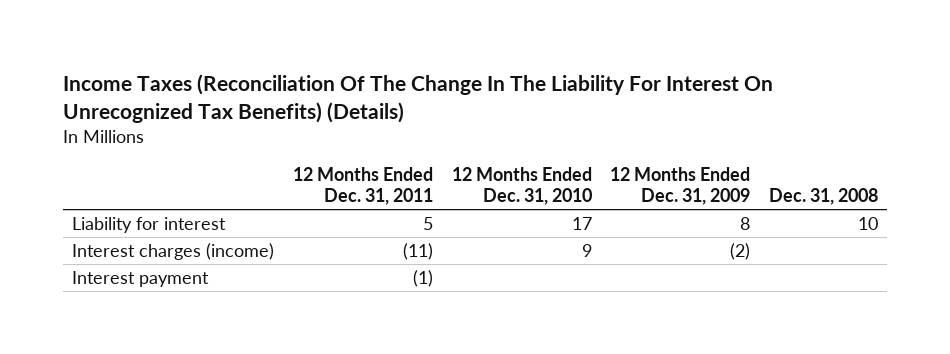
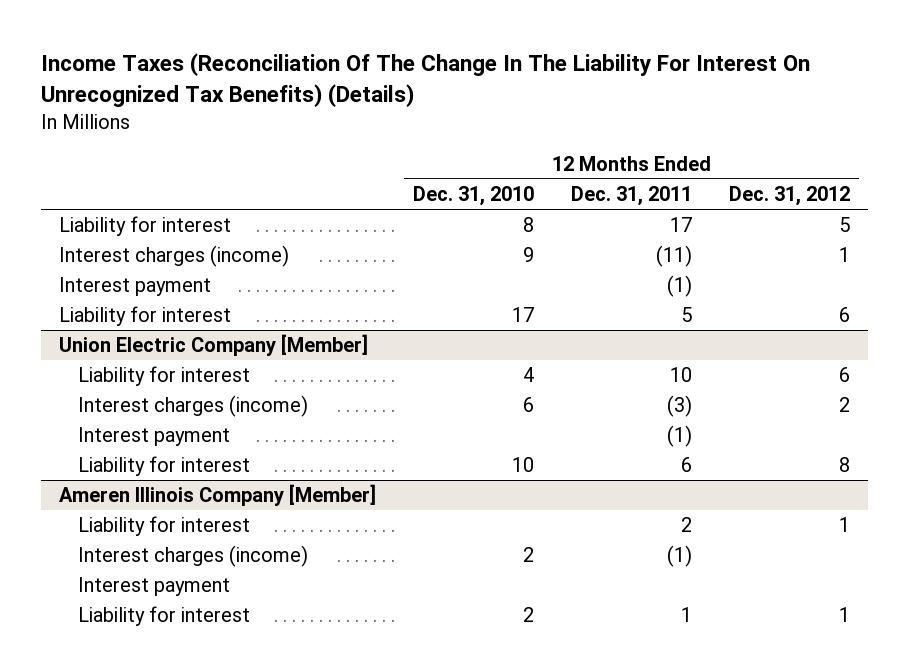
[610,167,751,206] 12 Months Ended Dec. 31, 2009 -> none
[768,188,878,206] Dec. 31, 2008 -> none
none -> [728,186,850,207] Dec. 31, 2012
none -> [59,216,232,237] Liability for interest
[72,216,227,233] Liability for interest -> [59,306,232,327] Liability for interest
none -> [59,334,369,357] Union Electric Company [Member]
none -> [77,366,250,387] Liability for interest
none -> [77,395,308,418] Interest charges (income)
none -> [77,427,230,447] Interest payment
none -> [77,456,250,477] Liability for interest
none -> [59,484,377,507] Ameren Illinois Company [Member]
none -> [77,516,250,537] Liability for interest
none -> [77,545,308,568] Interest charges (income)
none -> [77,577,230,597] Interest payment
none -> [77,606,250,627] Liability for interest

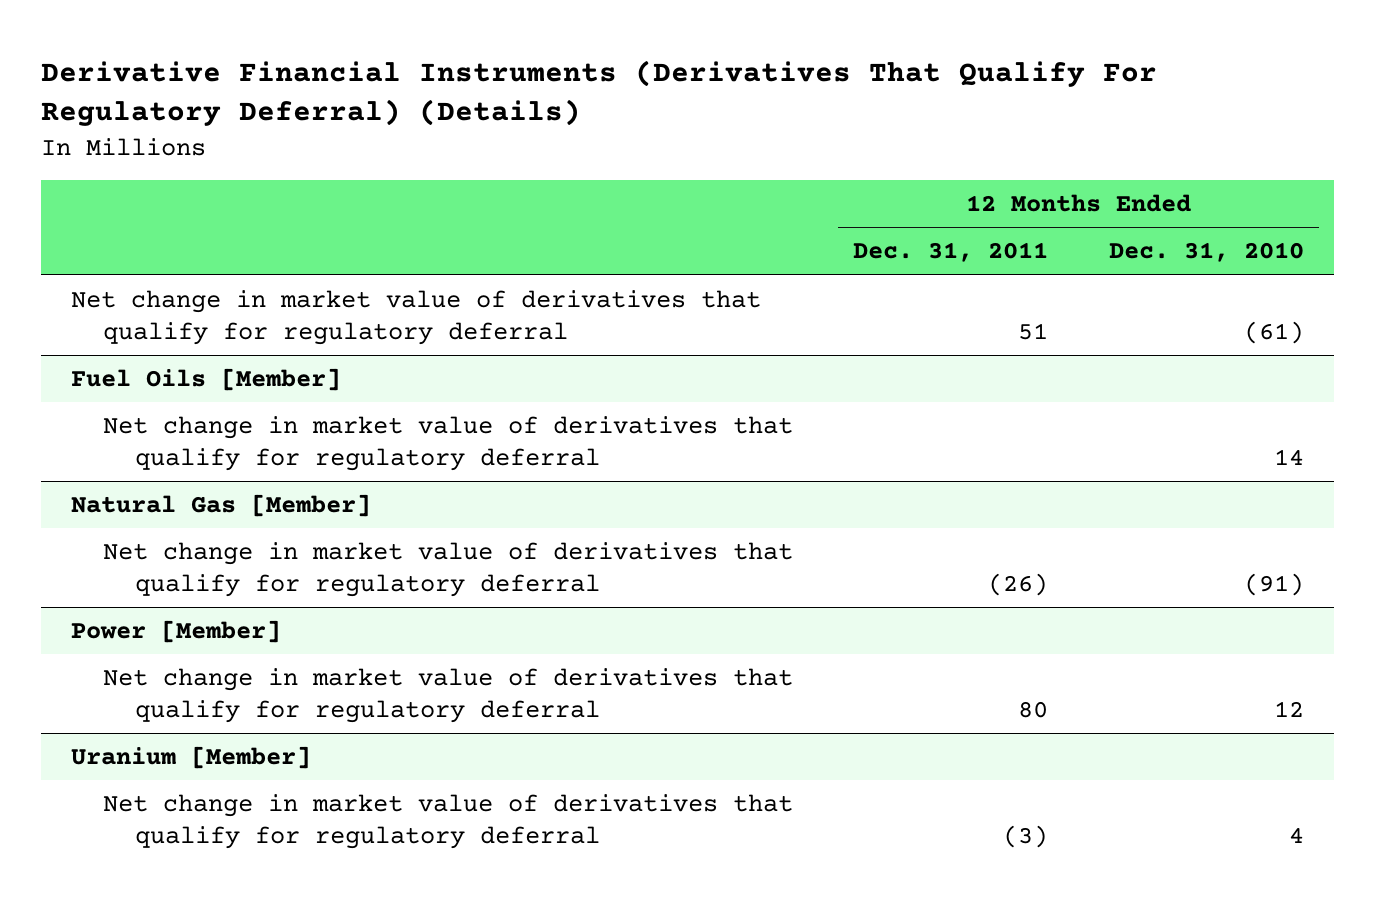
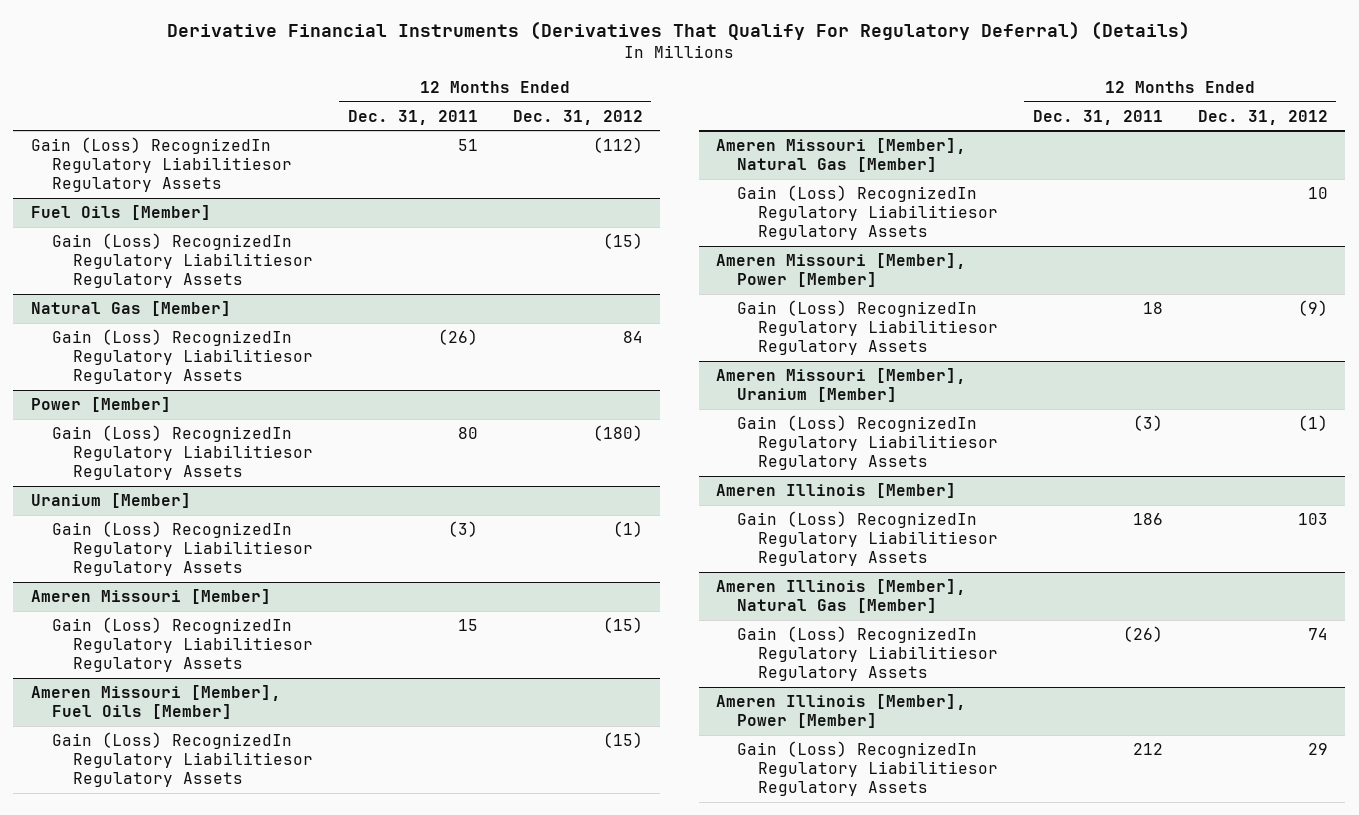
[1108,242,1304,263] Dec. 31, 2010 -> none
none -> [512,109,643,125] Dec. 31, 2012
[71,289,762,345] Net change in market value of derivatives that qualify for regulatory deferral -> [30,136,293,193] Gain (Loss) RecognizedIn Regulatory Liabilitiesor Regulatory Assets
[103,415,794,471] Net change in market value of derivatives that qualify for regulatory deferral -> [52,232,314,289] Gain (Loss) RecognizedIn Regulatory Liabilitiesor Regulatory Assets
[103,541,794,597] Net change in market value of derivatives that qualify for regulatory deferral -> [52,328,314,385] Gain (Loss) RecognizedIn Regulatory Liabilitiesor Regulatory Assets
[103,667,794,723] Net change in market value of derivatives that qualify for regulatory deferral -> [52,424,314,481] Gain (Loss) RecognizedIn Regulatory Liabilitiesor Regulatory Assets
[103,793,794,849] Net change in market value of derivatives that qualify for regulatory deferral -> [52,520,314,577] Gain (Loss) RecognizedIn Regulatory Liabilitiesor Regulatory Assets
none -> [30,588,271,604] Ameren Missouri [Member]
none -> [52,616,314,673] Gain (Loss) RecognizedIn Regulatory Liabilitiesor Regulatory Assets
none -> [30,684,281,720] Ameren Missouri [Member], Fuel Oils [Member]
none -> [52,731,314,788] Gain (Loss) RecognizedIn Regulatory Liabilitiesor Regulatory Assets
none -> [715,137,966,173] Ameren Missouri [Member], Natural Gas [Member]
none -> [737,184,999,241] Gain (Loss) RecognizedIn Regulatory Liabilitiesor Regulatory Assets
none -> [715,252,966,288] Ameren Missouri [Member], Power [Member]
none -> [737,299,999,356] Gain (Loss) RecognizedIn Regulatory Liabilitiesor Regulatory Assets
none -> [715,367,966,403] Ameren Missouri [Member], Uranium [Member]
none -> [737,414,999,471] Gain (Loss) RecognizedIn Regulatory Liabilitiesor Regulatory Assets
none -> [715,482,956,498] Ameren Illinois [Member]
none -> [737,510,999,567] Gain (Loss) RecognizedIn Regulatory Liabilitiesor Regulatory Assets
none -> [715,578,966,614] Ameren Illinois [Member], Natural Gas [Member]
none -> [737,625,999,682] Gain (Loss) RecognizedIn Regulatory Liabilitiesor Regulatory Assets
none -> [715,693,966,729] Ameren Illinois [Member], Power [Member]
none -> [737,740,999,797] Gain (Loss) RecognizedIn Regulatory Liabilitiesor Regulatory Assets

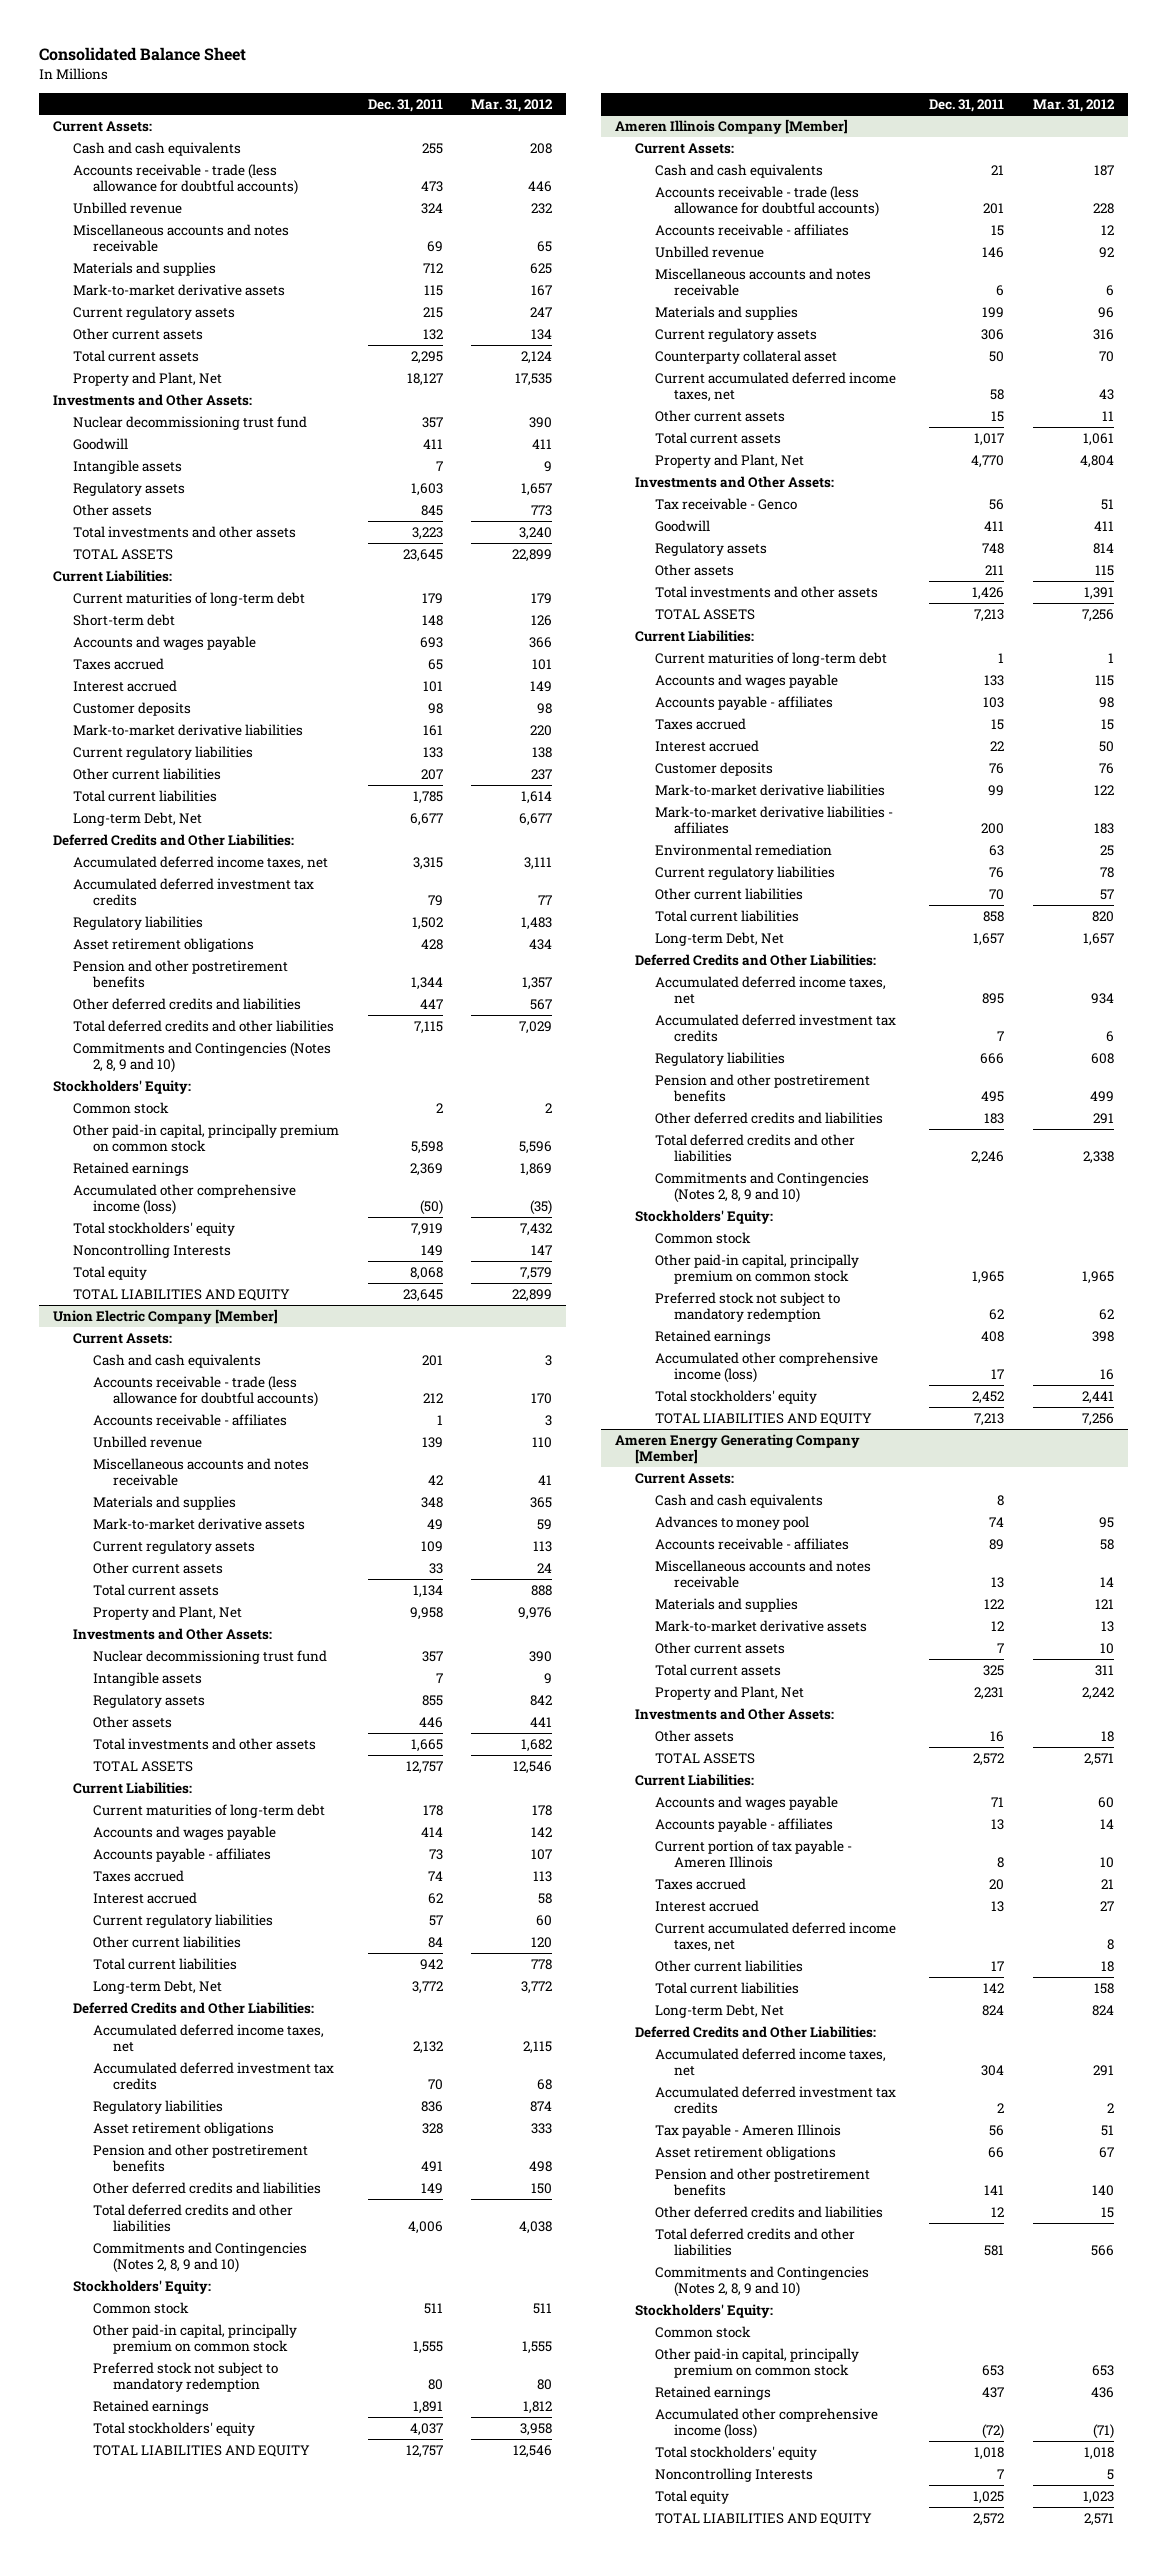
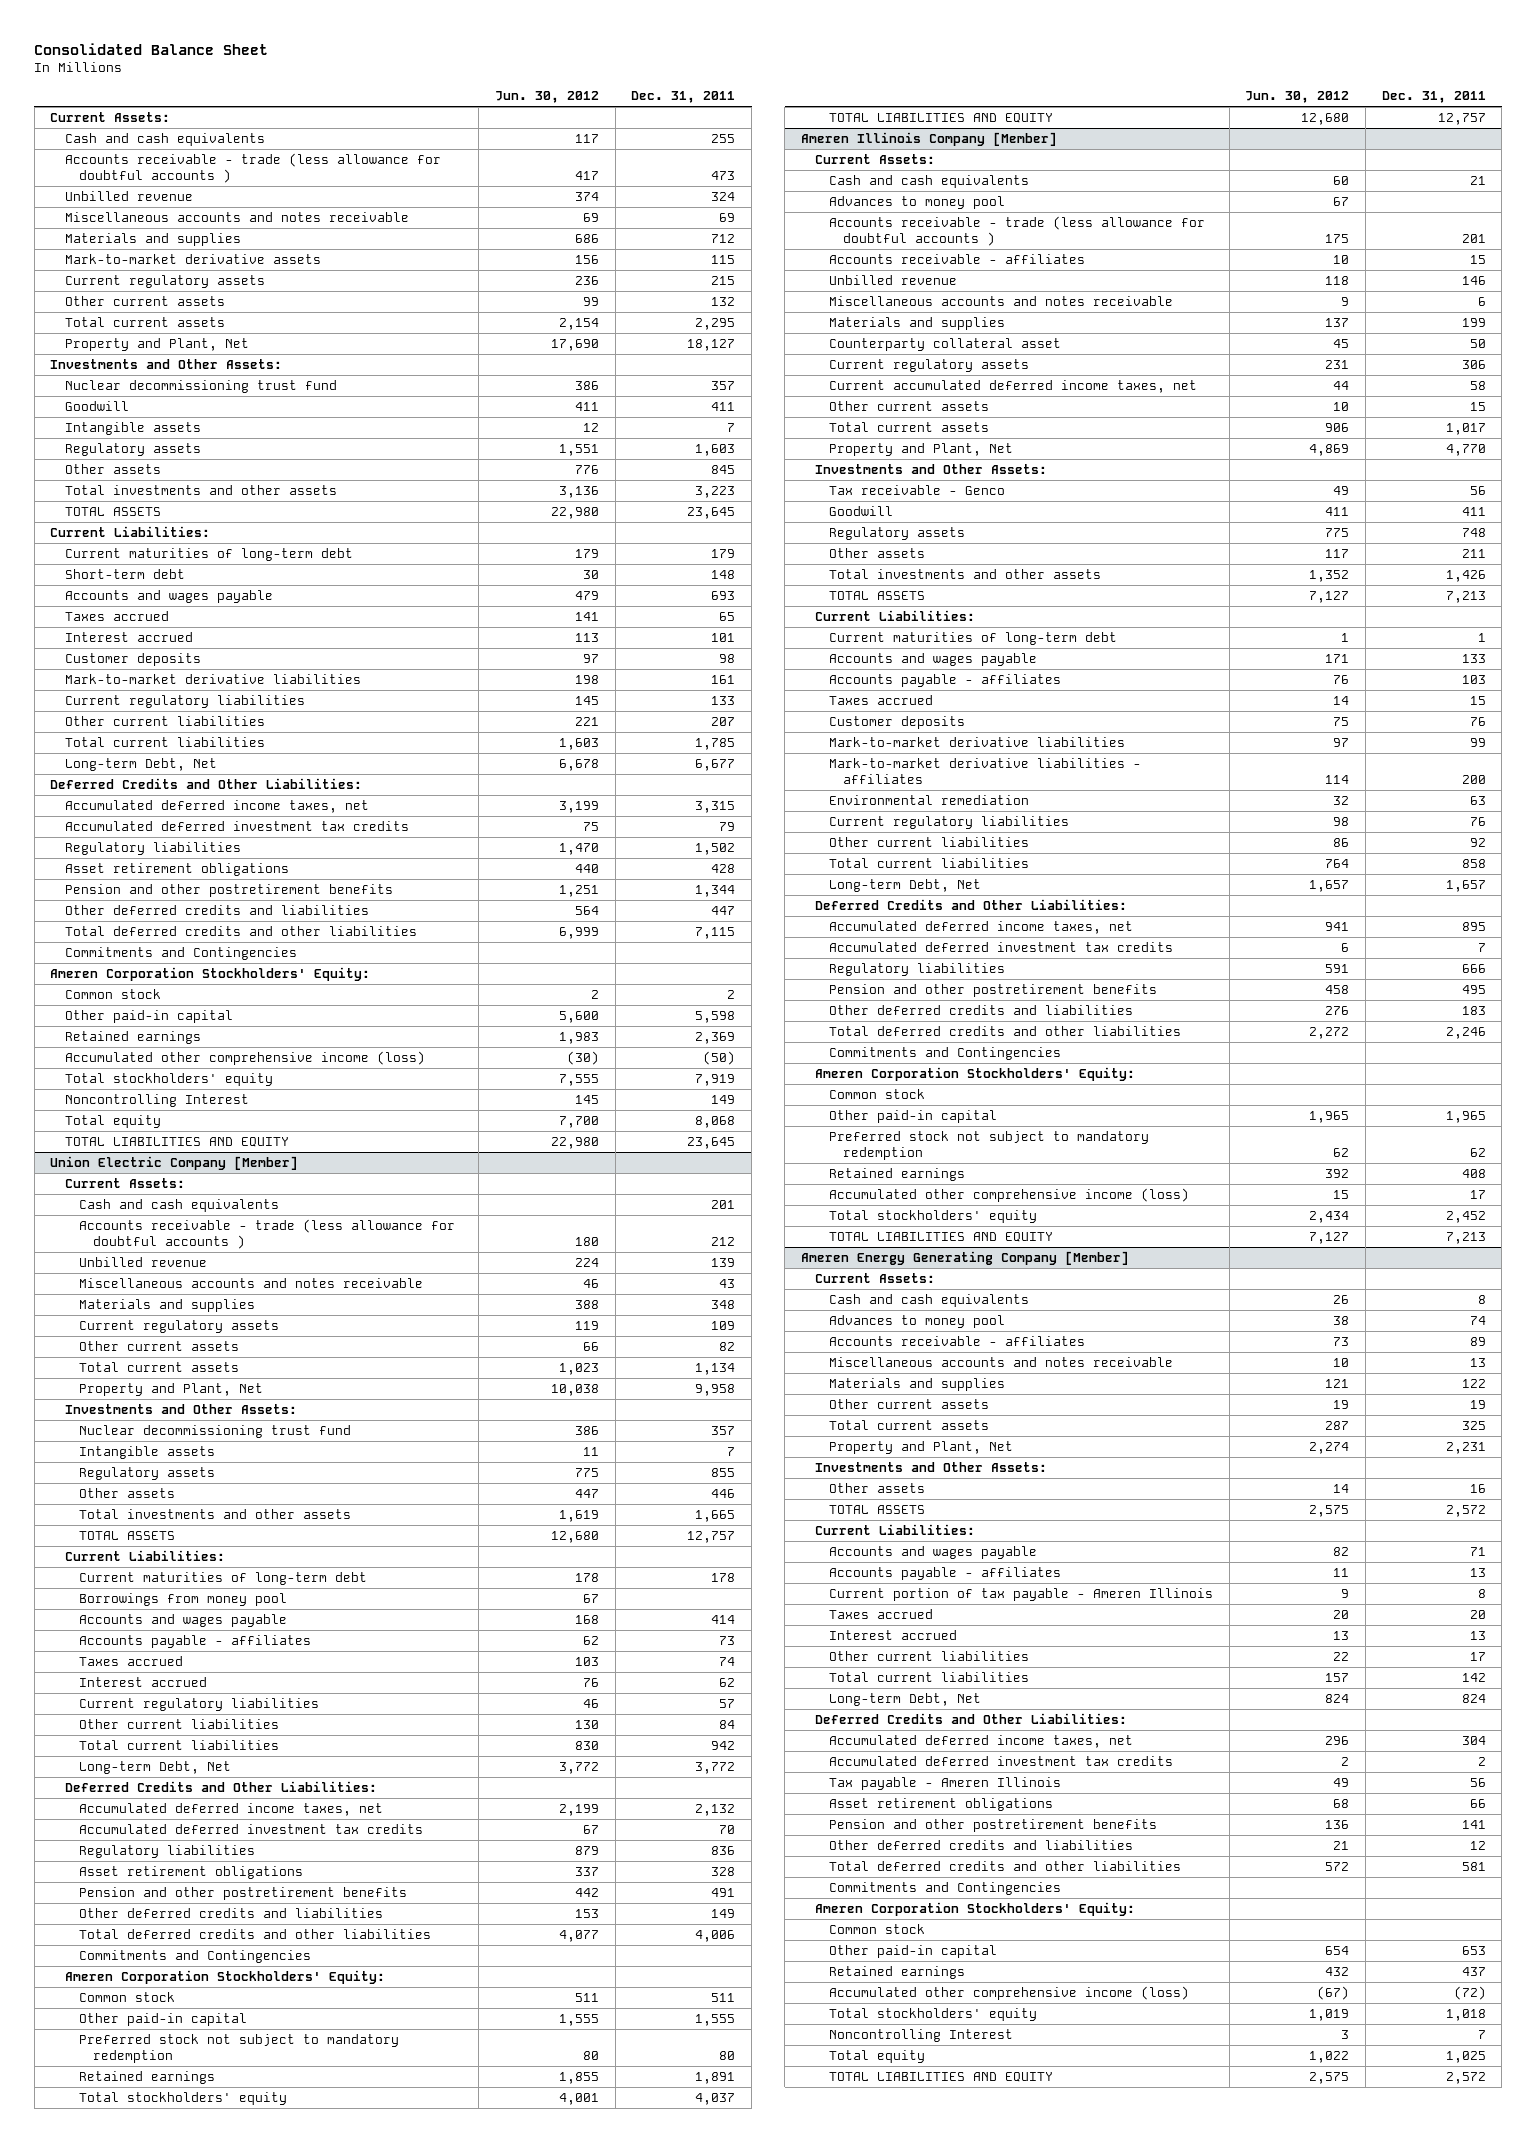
[471,98,554,112] Mar. 31, 2012 -> none
none -> [495,91,600,104] Jun. 30, 2012
[73,163,298,196] Accounts receivable - trade (less allowance for doubtful accounts) -> [64,152,441,184] Accounts receivable - trade (less allowance for doubtful accounts )
[73,1041,332,1074] Commitments and Contingencies (Notes 2, 8, 9 and 10) -> [64,946,297,960] Commitments and Contingencies
[53,1079,192,1094] Stockholders' Equity: -> [50,966,371,981] Ameren Corporation Stockholders' Equity:
[73,1123,340,1153] Other paid-in capital, principally premium on common stock -> [64,1009,233,1023] Other paid-in capital
[73,1243,232,1258] Noncontrolling Interests -> [64,1093,249,1107] Noncontrolling Interest
[92,1413,287,1426] Accounts receivable - affiliates -> none
[92,1375,318,1408] Accounts receivable - trade (less allowance for doubtful accounts) -> [78,1218,455,1250] Accounts receivable - trade (less allowance for doubtful accounts )
[427,1475,443,1486] 42 -> [719,1278,736,1288] 43
[92,1517,305,1530] Mark-to-market derivative assets -> none
[428,1562,443,1574] 33 -> [719,1341,736,1351] 82
none -> [78,1592,287,1606] Borrowings from money pool
[92,2241,307,2274] Commitments and Contingencies (Notes 2, 8, 9 and 10) -> [78,1949,311,1963] Commitments and Contingencies
[73,2279,212,2294] Stockholders' Equity: -> [64,1969,385,1984] Ameren Corporation Stockholders' Equity:
[92,2323,297,2355] Other paid-in capital, principally premium on common stock -> [78,2012,247,2026] Other paid-in capital
none -> [829,195,1006,209] Advances to money pool
[654,185,880,218] Accounts receivable - trade (less allowance for doubtful accounts) -> [829,215,1206,247] Accounts receivable - trade (less allowance for doubtful accounts )
[654,327,817,342] Current regulatory assets -> [829,358,1030,372] Current regulatory assets
[654,739,759,752] Interest accrued -> none
[989,888,1005,900] 70 -> [1469,837,1486,847] 92
[654,1171,869,1204] Commitments and Contingencies (Notes 2, 8, 9 and 10) -> [829,1046,1062,1060] Commitments and Contingencies
[634,1209,773,1224] Stockholders' Equity: -> [814,1066,1135,1081] Ameren Corporation Stockholders' Equity:
[654,1253,859,1285] Other paid-in capital, principally premium on common stock -> [829,1109,998,1123] Other paid-in capital
[654,1619,867,1632] Mark-to-market derivative assets -> none
[997,1642,1005,1653] 7 -> [1469,1399,1486,1409] 19
[654,1921,896,1953] Current accumulated deferred income taxes, net -> none
[654,2265,869,2298] Commitments and Contingencies (Notes 2, 8, 9 and 10) -> [829,1881,1062,1895] Commitments and Contingencies
[634,2303,773,2318] Stockholders' Equity: -> [814,1901,1135,1916] Ameren Corporation Stockholders' Equity:
[654,2347,859,2379] Other paid-in capital, principally premium on common stock -> [829,1944,998,1958] Other paid-in capital
[654,2467,813,2482] Noncontrolling Interests -> [829,2028,1014,2042] Noncontrolling Interest

